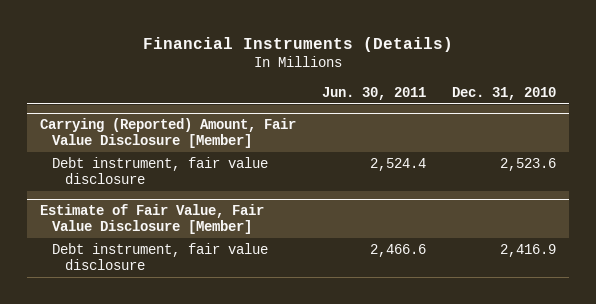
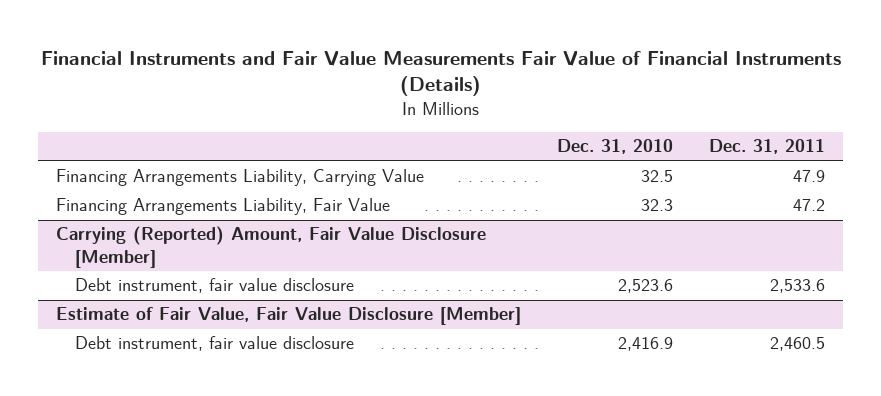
[143,36,454,52] Financial Instruments (Details) -> [40,50,841,97] Financial Instruments and Fair Value Measurements Fair Value of Financial Instruments (Details)
[322,86,427,100] Jun. 30, 2011 -> none
none -> [709,139,826,155] Dec. 31, 2011
none -> [55,169,424,187] Financing Arrangements Liability, Carrying Value
none -> [55,198,390,216] Financing Arrangements Liability, Fair Value

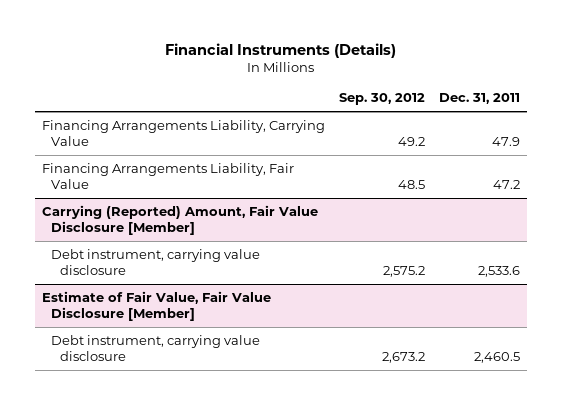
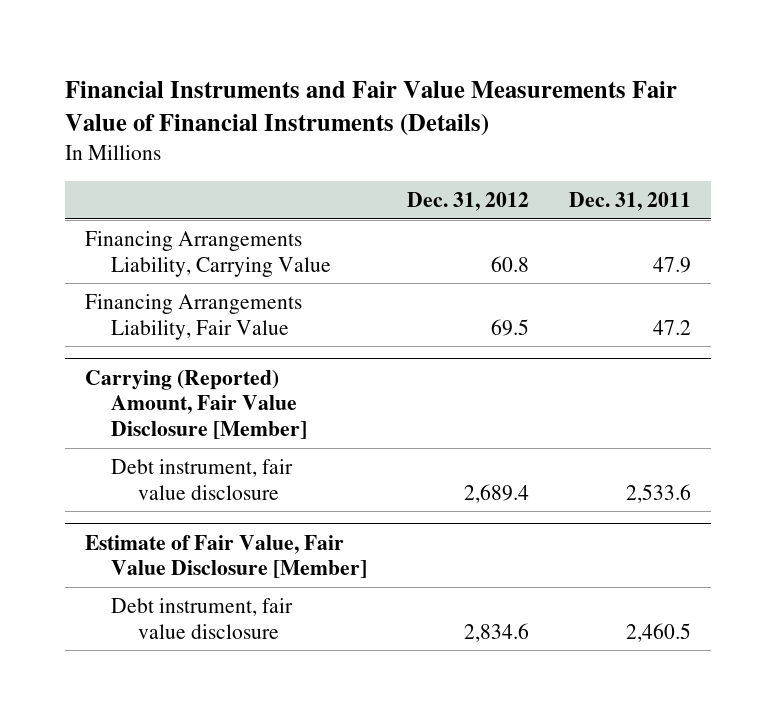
[165,42,397,58] Financial Instruments (Details) -> [64,80,677,136] Financial Instruments and Fair Value Measurements Fair Value of Financial Instruments (Details)
[339,93,426,106] Sep. 30, 2012 -> none
none -> [407,192,530,212] Dec. 31, 2012
[50,248,260,275] Debt instrument, carrying value disclosure -> [111,458,294,500] Debt instrument, fair value disclosure
[50,334,260,361] Debt instrument, carrying value disclosure -> [111,597,294,639] Debt instrument, fair value disclosure

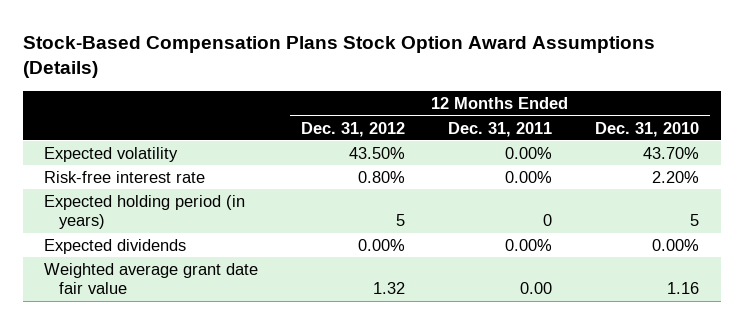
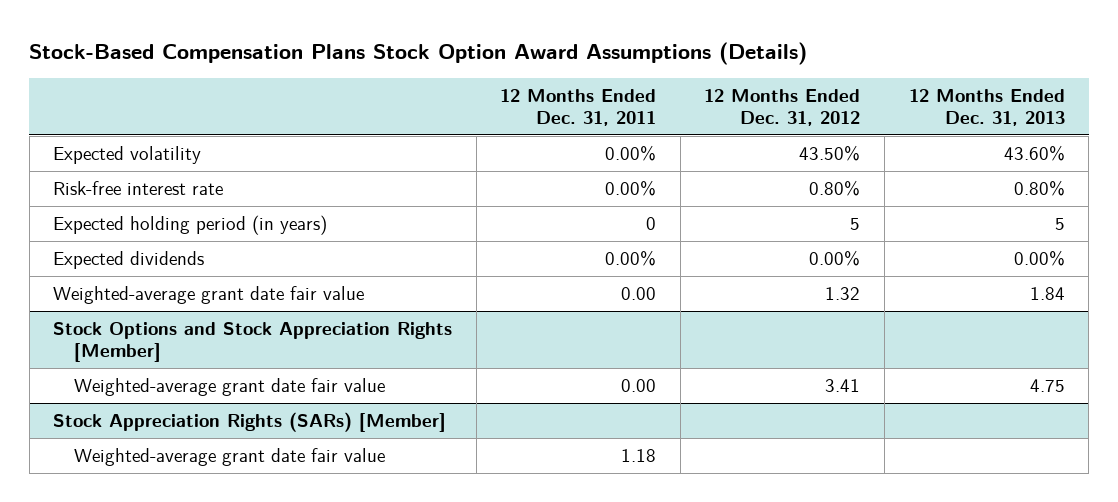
[595,121,700,137] Dec. 31, 2010 -> none
none -> [908,88,1065,126] 12 Months Ended Dec. 31, 2013
[44,262,259,295] Weighted average grant date fair value -> [53,285,365,304] Weighted-average grant date fair value
none -> [53,321,453,363] Stock Options and Stock Appreciation Rights [Member]
none -> [74,377,386,396] Weighted-average grant date fair value
none -> [53,411,447,432] Stock Appreciation Rights (SARs) [Member]
none -> [74,447,386,466] Weighted-average grant date fair value

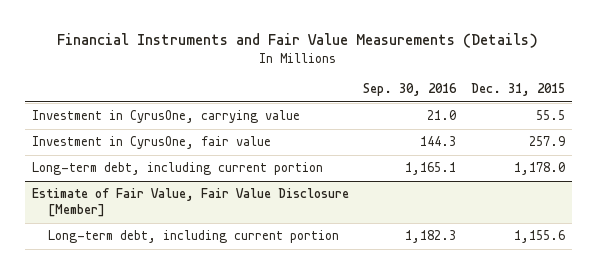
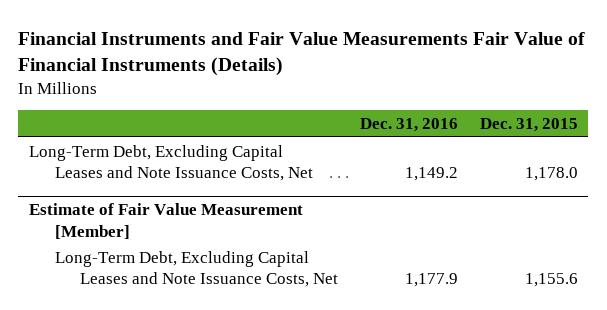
[57,33,539,49] Financial Instruments and Fair Value Measurements (Details) -> [18,31,586,76] Financial Instruments and Fair Value Measurements Fair Value of Financial Instruments (Details)
[363,83,458,97] Sep. 30, 2016 -> none
none -> [359,118,458,133] Dec. 31, 2016
[32,110,301,124] Investment in CyrusOne, carrying value -> none
[32,136,272,150] Investment in CyrusOne, fair value -> none
[32,162,324,176] Long-term debt, including current portion -> [29,144,313,181] Long-Term Debt, Excluding Capital Leases and Note Issuance Costs, Net
[32,188,350,218] Estimate of Fair Value, Fair Value Disclosure [Member] -> [29,203,304,239] Estimate of Fair Value Measurement [Member]
[47,230,339,244] Long-term debt, including current portion -> [54,250,339,287] Long-Term Debt, Excluding Capital Leases and Note Issuance Costs, Net

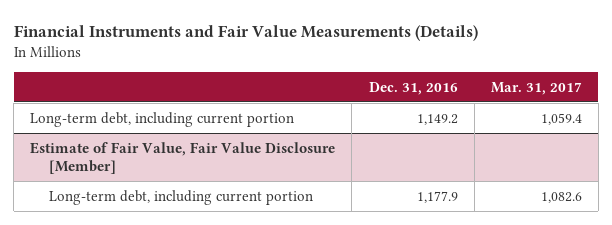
[18,31,586,76] Financial Instruments and Fair Value Measurements Fair Value of Financial Instruments (Details) -> [13,24,478,41] Financial Instruments and Fair Value Measurements (Details)
[479,118,578,133] Dec. 31, 2015 -> none
none -> [490,81,582,95] Mar. 31, 2017
[29,144,313,181] Long-Term Debt, Excluding Capital Leases and Note Issuance Costs, Net -> [30,111,295,127] Long-term debt, including current portion
[29,203,304,239] Estimate of Fair Value Measurement [Member] -> [30,141,336,175] Estimate of Fair Value, Fair Value Disclosure [Member]
[54,250,339,287] Long-Term Debt, Excluding Capital Leases and Note Issuance Costs, Net -> [49,189,314,205] Long-term debt, including current portion

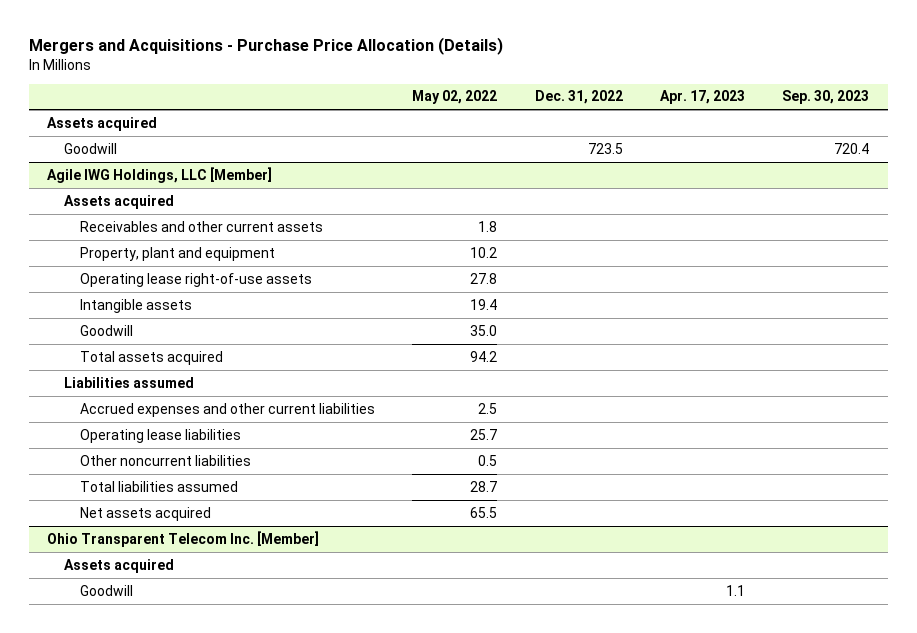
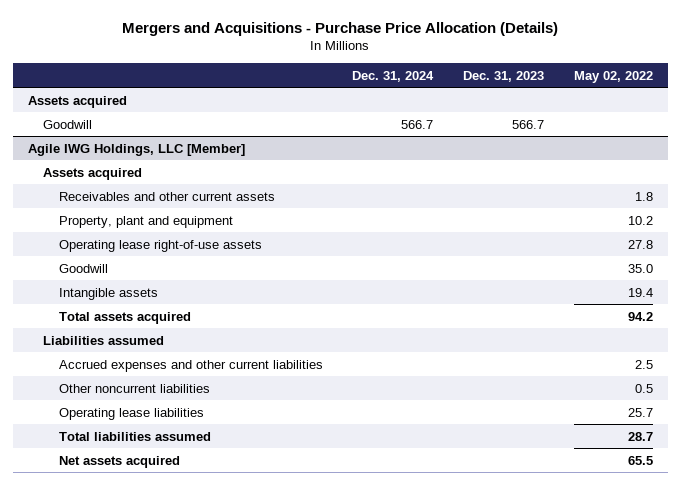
[534,90,623,105] Dec. 31, 2022 -> none
[659,90,745,105] Apr. 17, 2023 -> none
[782,90,870,105] Sep. 30, 2023 -> none
none -> [352,70,435,82] Dec. 31, 2024
none -> [463,70,545,82] Dec. 31, 2023
[80,298,193,313] Intangible assets -> [58,287,158,300] Intangible assets
[80,428,242,443] Operating lease liabilities -> [58,407,204,420] Operating lease liabilities
[47,530,320,547] Ohio Transparent Telecom Inc. [Member] -> none
[63,558,174,573] Assets acquired -> none
[80,584,134,596] Goodwill -> none

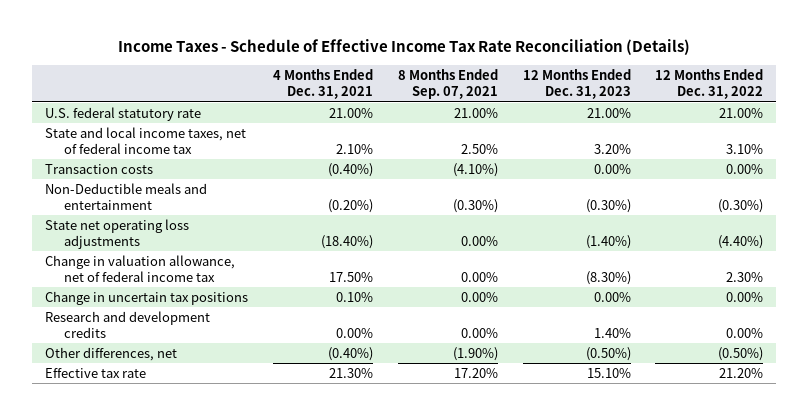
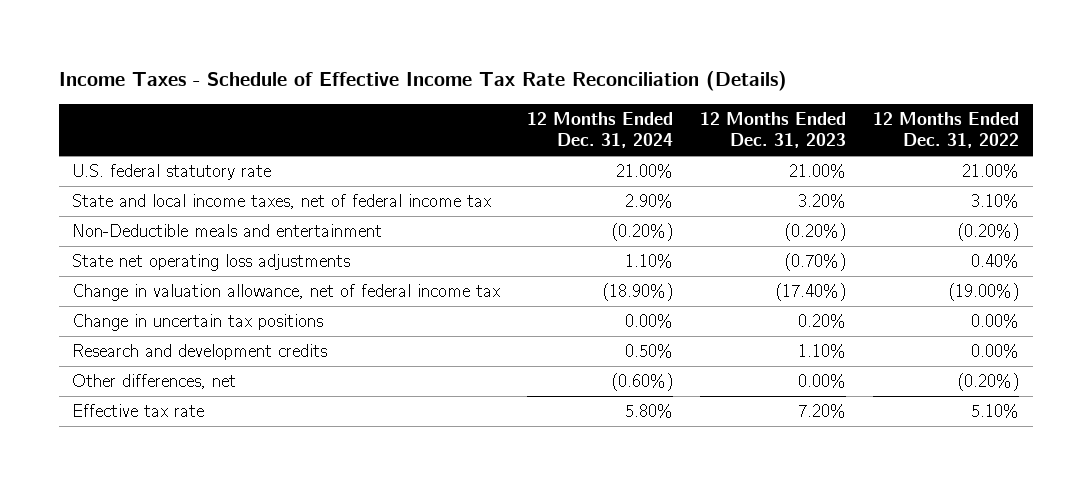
[272,69,373,100] 4 Months Ended Dec. 31, 2021 -> none
[397,69,498,100] 8 Months Ended Sep. 07, 2021 -> none
none -> [527,111,674,149] 12 Months Ended Dec. 31, 2024
[44,163,153,174] Transaction costs -> none
[585,198,631,213] (0.30%) -> [784,223,847,242] (0.20%)
[718,198,764,213] (0.30%) -> [957,223,1020,242] (0.20%)
[585,234,631,249] (1.40%) -> [784,253,847,272] (0.70%)
[718,234,764,249] (4.40%) -> [971,254,1020,269] 0.40%
[585,270,631,285] (8.30%) -> [775,283,847,302] (17.40%)
[726,271,764,282] 2.30% -> [948,283,1020,302] (19.00%)
[593,291,631,302] 0.00% -> [798,314,847,329] 0.20%
[593,327,631,338] 1.40% -> [798,344,847,359] 1.10%
[585,346,631,361] (0.50%) -> [798,374,847,389] 0.00%
[718,346,764,361] (0.50%) -> [957,373,1020,392] (0.20%)
[586,367,631,378] 15.10% -> [798,404,847,419] 7.20%
[719,367,764,378] 21.20% -> [971,404,1020,419] 5.10%

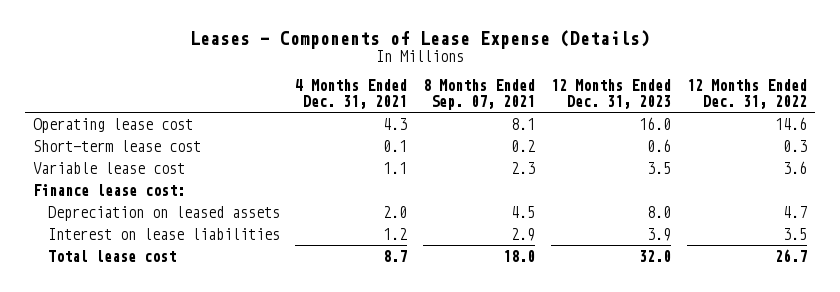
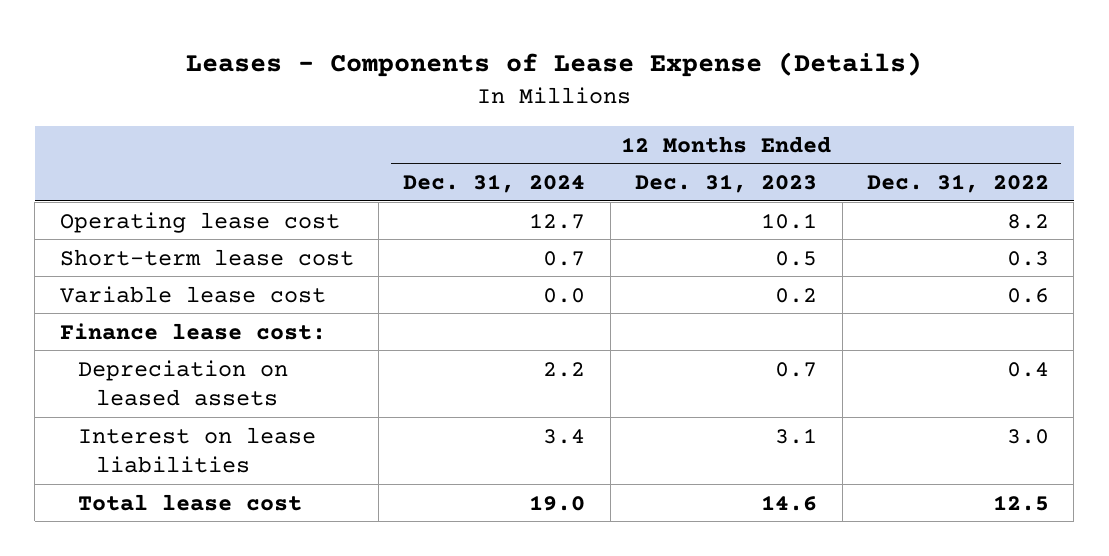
[295,79,408,110] 4 Months Ended Dec. 31, 2021 -> none
[423,79,536,111] 8 Months Ended Sep. 07, 2021 -> none
none -> [403,174,586,194] Dec. 31, 2024
[638,116,671,130] 16.0 -> [761,212,818,229] 10.1
[774,116,807,130] 14.6 -> [1007,213,1050,229] 8.2
[646,138,671,152] 0.6 -> [775,250,818,266] 0.5
[646,161,671,174] 3.5 -> [775,287,818,303] 0.2
[782,160,807,174] 3.6 -> [1007,287,1050,303] 0.6
[646,205,671,218] 8.0 -> [775,361,818,377] 0.7
[782,205,807,218] 4.7 -> [1007,361,1050,377] 0.4
[646,227,671,241] 3.9 -> [775,427,818,444] 3.1
[782,227,807,240] 3.5 -> [1007,428,1050,444] 3.0
[638,249,671,262] 32.0 -> [761,494,818,511] 14.6
[774,248,807,262] 26.7 -> [993,494,1050,511] 12.5

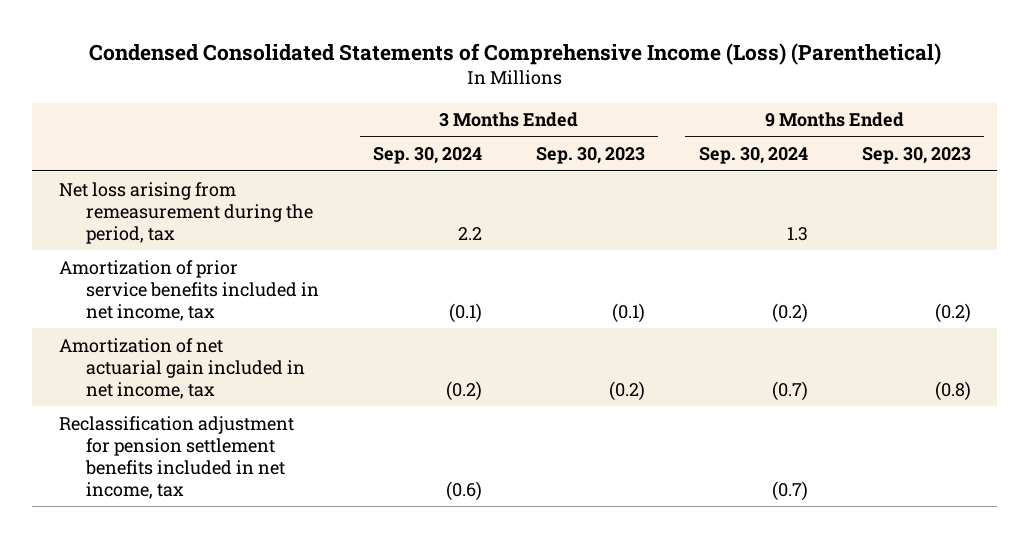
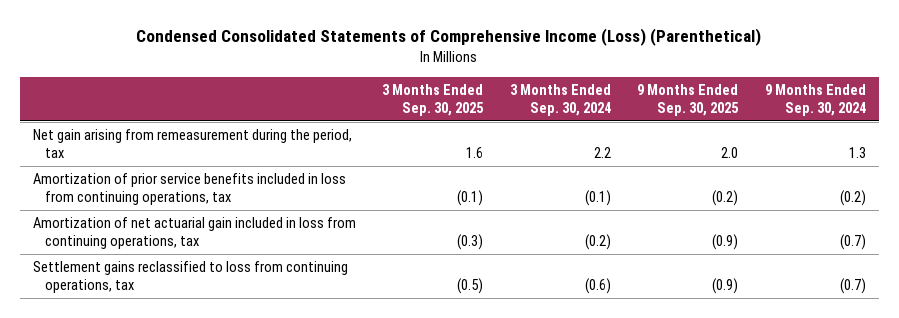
[535,147,645,165] Sep. 30, 2023 -> none
[861,147,971,165] Sep. 30, 2023 -> none
none -> [382,83,485,117] 3 Months Ended Sep. 30, 2025
none -> [637,83,740,117] 9 Months Ended Sep. 30, 2025
[58,415,294,499] Reclassification adjustment for pension settlement benefits included in net income, tax -> none
[58,181,314,244] Net loss arising from remeasurement during the period, tax -> [32,128,352,159] Net gain arising from remeasurement during the period, tax
[58,259,320,321] Amortization of prior service benefits included in net income, tax -> [32,172,346,206] Amortization of prior service benefits included in loss from continuing operations, tax
[58,337,306,399] Amortization of net actuarial gain included in net income, tax -> [32,216,356,250] Amortization of net actuarial gain included in loss from continuing operations, tax
none -> [32,260,348,294] Settlement gains reclassified to loss from continuing operations, tax

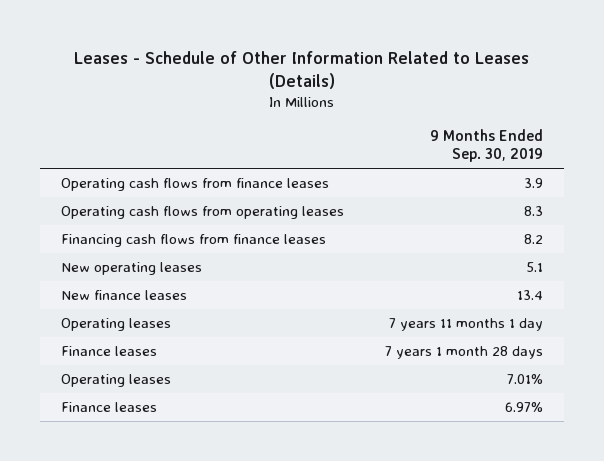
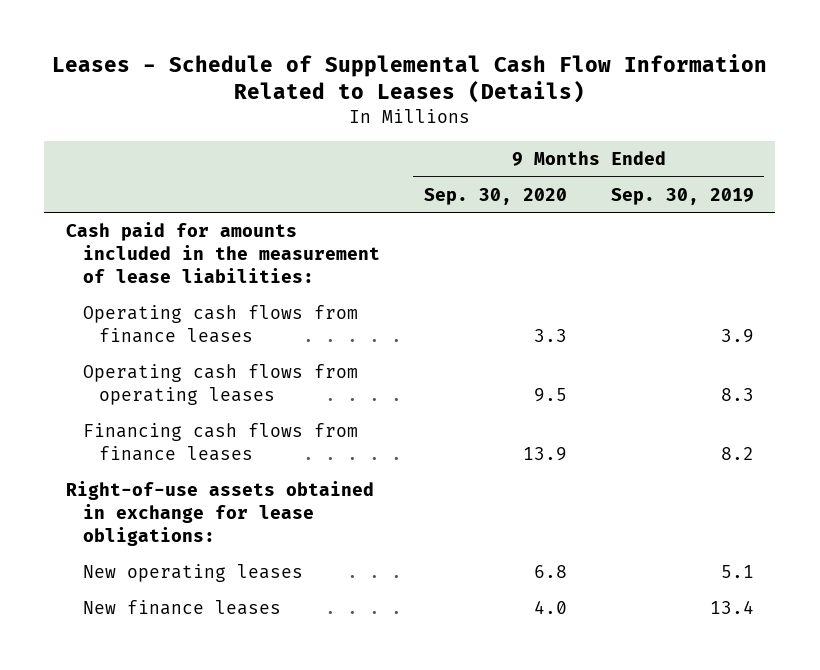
[74,50,530,89] Leases - Schedule of Other Information Related to Leases (Details) -> [51,53,767,104] Leases - Schedule of Supplemental Cash Flow Information Related to Leases (Details)
none -> [423,187,567,205] Sep. 30, 2020
none -> [66,222,380,283] Cash paid for amounts included in the measurement of lease liabilities:
none -> [66,481,375,546] Right-of-use assets obtained in exchange for lease obligations:
[61,318,172,332] Operating leases -> none
[61,346,158,357] Finance leases -> none
[61,374,172,388] Operating leases -> none
[61,402,158,413] Finance leases -> none

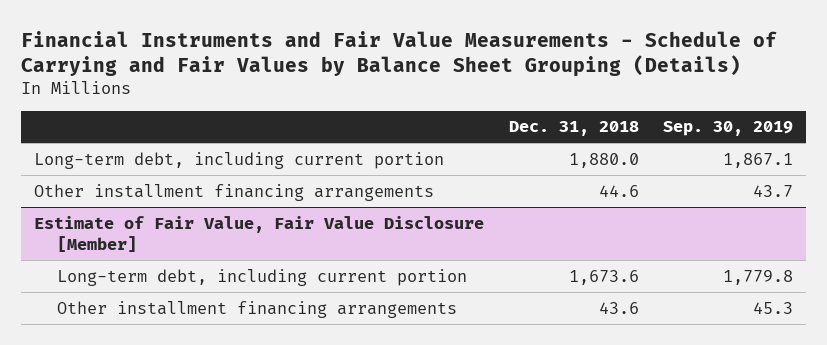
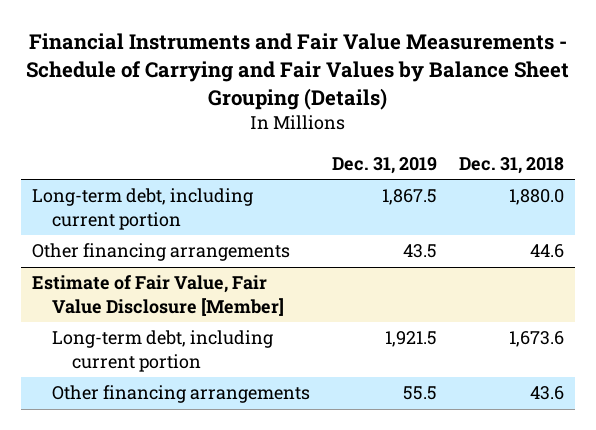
[663,121,794,137] Sep. 30, 2019 -> none
none -> [332,156,438,174] Dec. 31, 2019
[33,183,434,201] Other installment financing arrangements -> [32,243,291,262] Other financing arrangements
[56,300,457,318] Other installment financing arrangements -> [52,385,311,404] Other financing arrangements

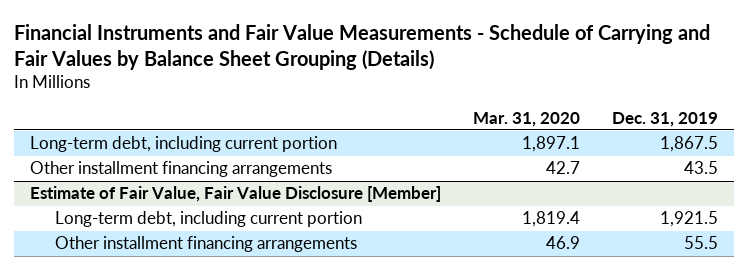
[459,156,565,174] Dec. 31, 2018 -> none
none -> [473,111,581,127] Mar. 31, 2020
[32,243,291,262] Other financing arrangements -> [29,161,332,178] Other installment financing arrangements
[52,385,311,404] Other financing arrangements -> [54,236,357,253] Other installment financing arrangements

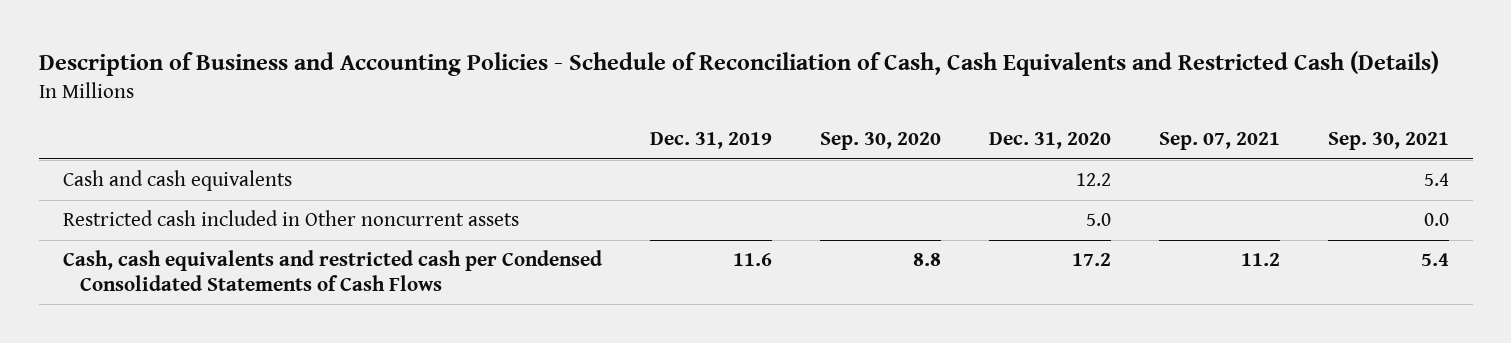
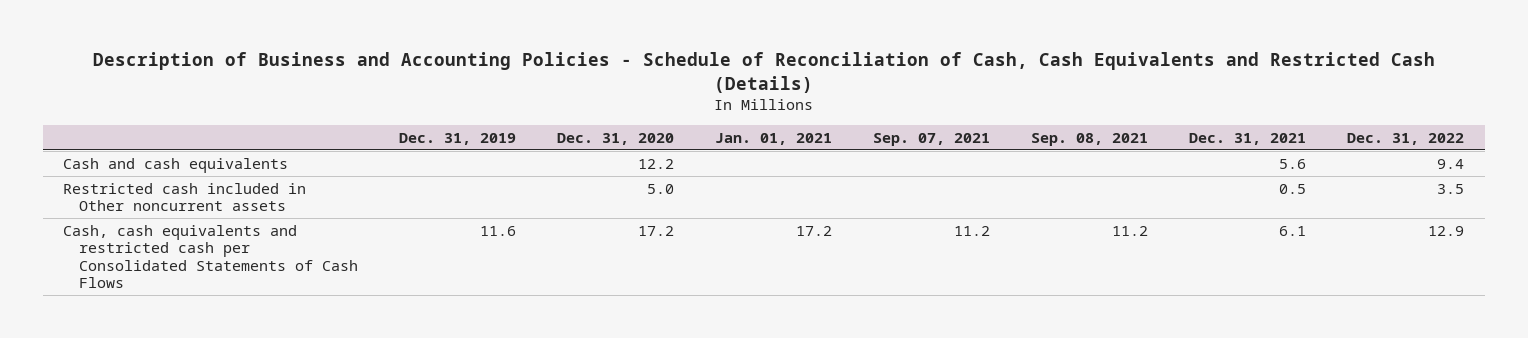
[819,131,941,150] Sep. 30, 2020 -> none
[1327,131,1449,150] Sep. 30, 2021 -> none
none -> [715,132,833,145] Jan. 01, 2021
none -> [1031,132,1149,146] Sep. 08, 2021
none -> [1189,132,1307,145] Dec. 31, 2021
none -> [1347,132,1465,145] Dec. 31, 2022
[62,250,602,291] Cash, cash equivalents and restricted cash per Condensed Consolidated Statements of Cash Flows -> [63,224,358,289] Cash, cash equivalents and restricted cash per Consolidated Statements of Cash Flows

